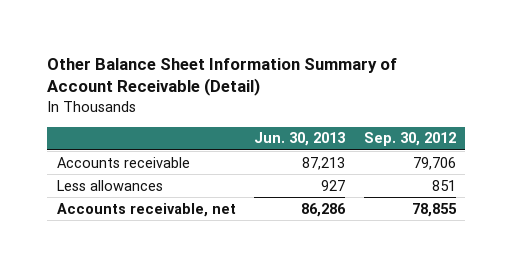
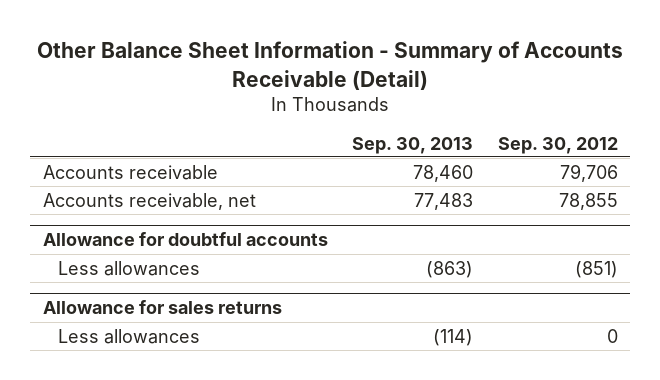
[47,57,398,97] Other Balance Sheet Information Summary of Account Receivable (Detail) -> [37,41,624,90] Other Balance Sheet Information - Summary of Accounts Receivable (Detail)
[254,132,346,147] Jun. 30, 2013 -> none
none -> [352,136,474,154] Sep. 30, 2013
[56,179,163,191] Less allowances -> none
none -> [42,232,328,247] Allowance for doubtful accounts
none -> [57,260,200,276] Less allowances
none -> [42,300,282,315] Allowance for sales returns
none -> [57,328,200,344] Less allowances

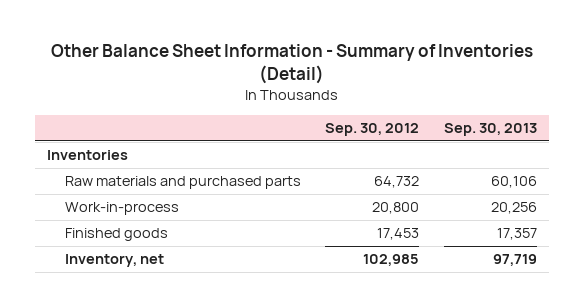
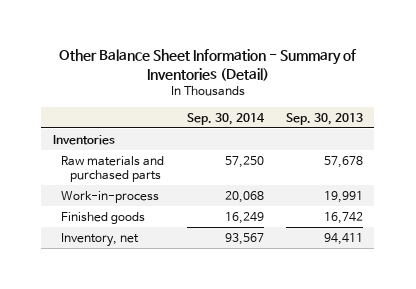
[325,123,420,137] Sep. 30, 2012 -> none
none -> [186,112,265,125] Sep. 30, 2014
[490,176,537,189] 60,106 -> [324,155,364,168] 57,678
[490,202,537,215] 20,256 -> [324,190,364,203] 19,991
[496,228,537,241] 17,357 -> [324,211,364,224] 16,742
[492,254,537,267] 97,719 -> [324,232,364,245] 94,411

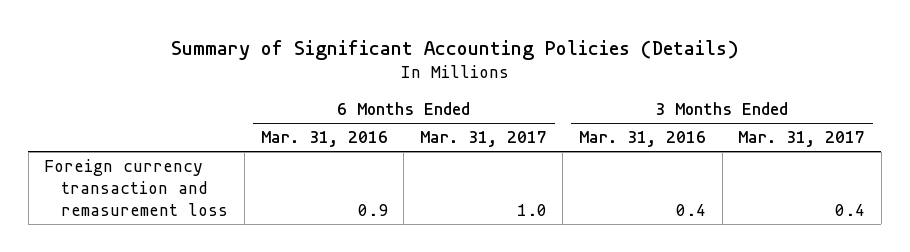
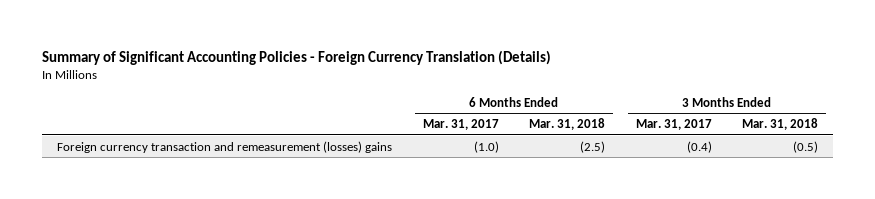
[170,40,739,61] Summary of Significant Accounting Policies (Details) -> [41,49,551,65] Summary of Significant Accounting Policies - Foreign Currency Translation (Details)
[260,131,388,148] Mar. 31, 2016 -> none
[579,131,707,148] Mar. 31, 2016 -> none
none -> [529,118,606,131] Mar. 31, 2018
none -> [742,118,819,131] Mar. 31, 2018
[44,158,229,216] Foreign currency transaction and remasurement loss -> [57,140,393,153] Foreign currency transaction and remeasurement (losses) gains
[516,203,547,216] 1.0 -> [473,140,499,153] (1.0)
[835,203,866,216] 0.4 -> [686,140,712,153] (0.4)

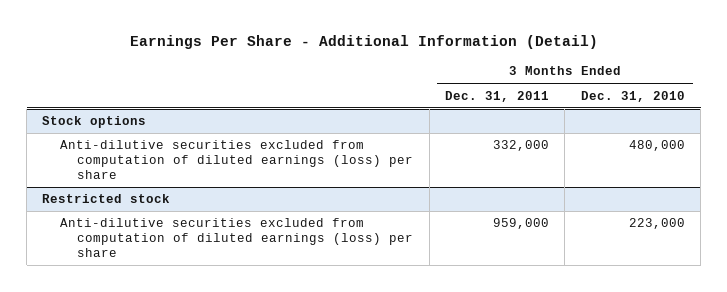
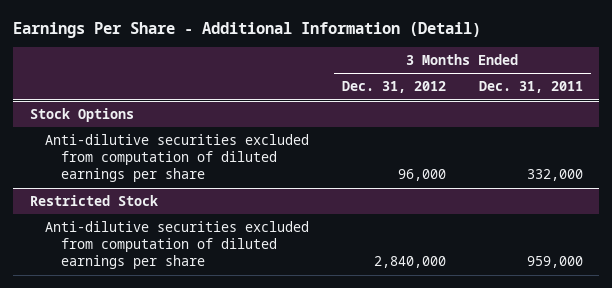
[580,90,685,102] Dec. 31, 2010 -> none
none -> [341,81,446,94] Dec. 31, 2012
[42,116,147,129] Stock options -> [29,107,134,122] Stock Options
[59,140,414,180] Anti-dilutive securities excluded from computation of diluted earnings (loss) per share -> [45,133,310,183] Anti-dilutive securities excluded from computation of diluted earnings per share
[42,194,171,204] Restricted stock -> [29,194,158,206] Restricted Stock
[59,218,414,258] Anti-dilutive securities excluded from computation of diluted earnings (loss) per share -> [45,220,310,270] Anti-dilutive securities excluded from computation of diluted earnings per share

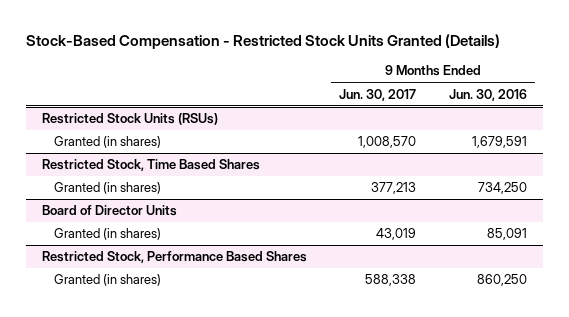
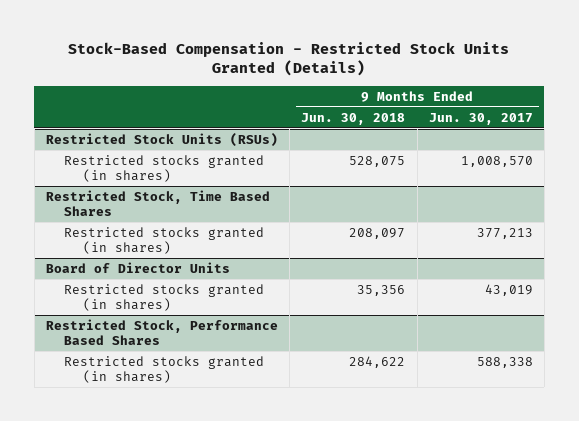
[449,88,528,101] Jun. 30, 2016 -> none
none -> [301,112,406,125] Jun. 30, 2018
[54,136,162,149] Granted (in shares) -> [64,154,265,183] Restricted stocks granted (in shares)
[54,182,162,195] Granted (in shares) -> [64,226,265,255] Restricted stocks granted (in shares)
[54,228,162,241] Granted (in shares) -> [64,283,265,312] Restricted stocks granted (in shares)
[54,274,162,287] Granted (in shares) -> [64,355,265,384] Restricted stocks granted (in shares)

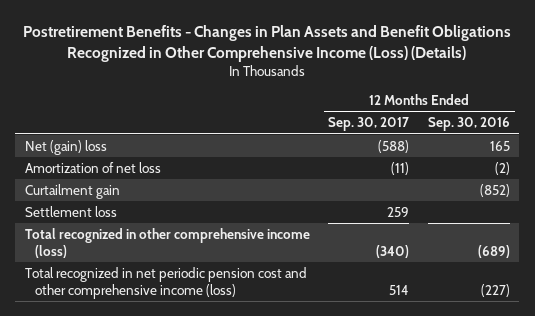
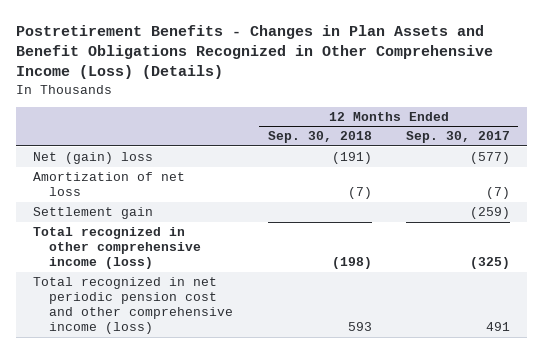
[427,117,510,132] Sep. 30, 2016 -> none
none -> [267,131,372,144] Sep. 30, 2018
[24,183,120,199] Curtailment gain -> none
[378,139,410,153] (588) -> [469,152,510,165] (577)
[391,161,410,175] (11) -> [485,187,510,200] (7)
[24,205,117,217] Settlement loss -> [32,207,153,220] Settlement gain
[387,206,410,217] 259 -> [469,207,510,220] (259)
[376,245,410,259] (340) -> [469,257,510,270] (325)
[389,285,410,296] 514 -> [485,322,510,332] 491

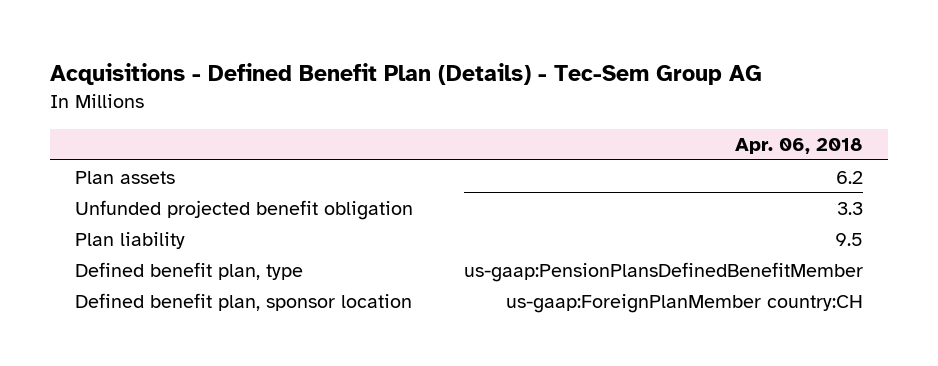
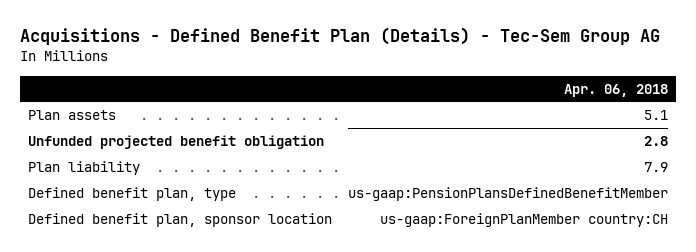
[836,170,864,184] 6.2 -> [643,110,668,121] 5.1
[837,201,864,215] 3.3 -> [643,136,668,147] 2.8
[835,232,864,246] 9.5 -> [643,162,668,173] 7.9

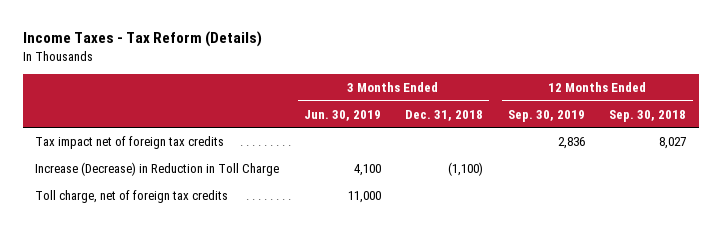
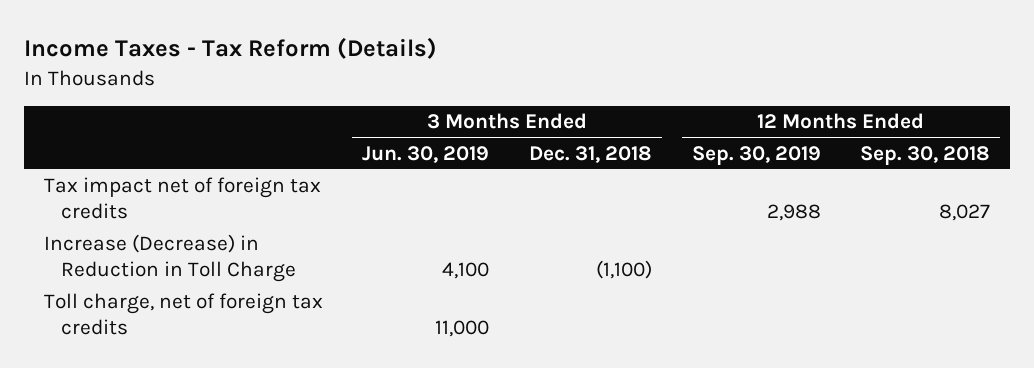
[557,136,585,149] 2,836 -> [766,204,821,222] 2,988

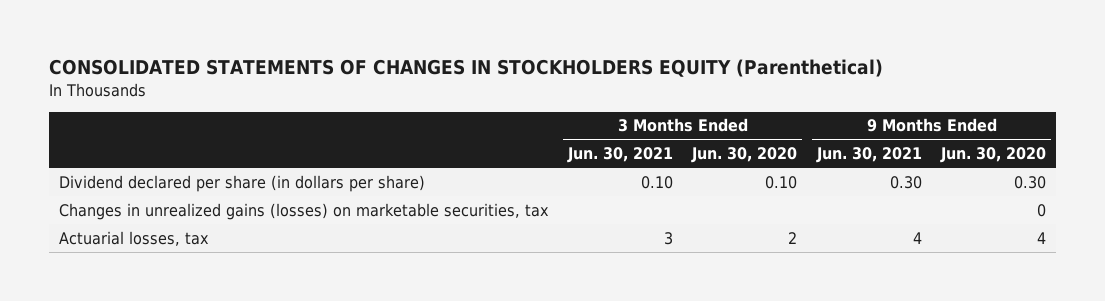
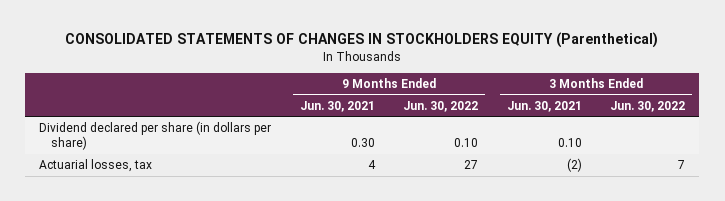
[691,147,798,164] Jun. 30, 2020 -> none
[940,147,1047,164] Jun. 30, 2020 -> none
none -> [403,100,479,112] Jun. 30, 2022
none -> [610,100,686,112] Jun. 30, 2022
[58,202,549,220] Changes in unrealized gains (losses) on marketable securities, tax -> none
[664,231,674,245] 3 -> [566,158,582,173] (2)

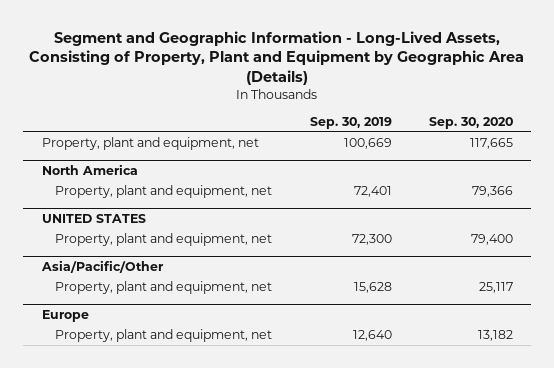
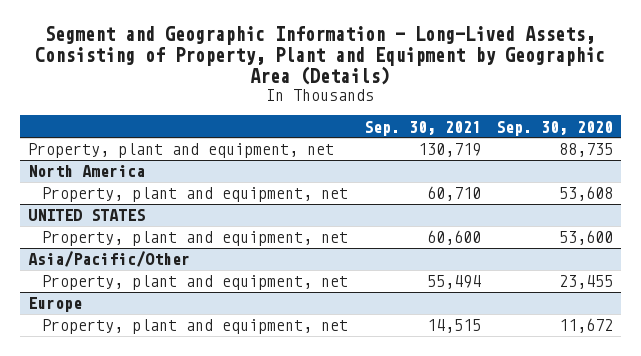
[309,117,392,130] Sep. 30, 2019 -> none
none -> [363,120,481,136] Sep. 30, 2021
[469,138,513,150] 117,665 -> [559,143,614,158] 88,735
[471,186,513,198] 79,366 -> [559,186,614,202] 53,608
[470,234,513,246] 79,400 -> [559,230,614,246] 53,600
[478,282,513,294] 25,117 -> [559,275,614,290] 23,455
[477,330,513,342] 13,182 -> [559,318,614,334] 11,672

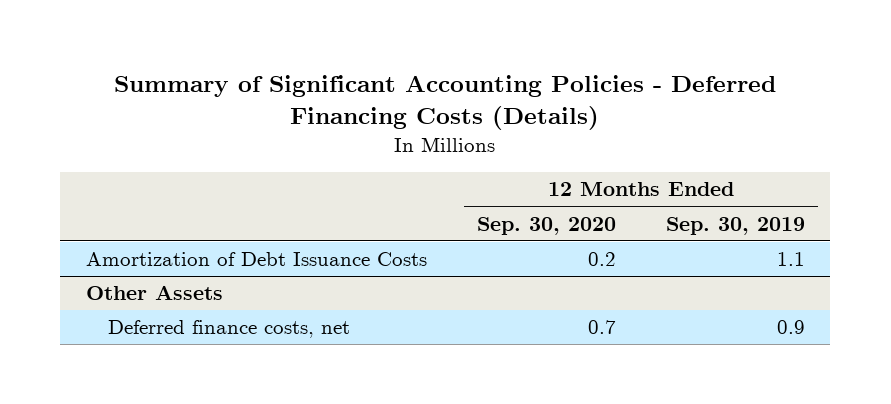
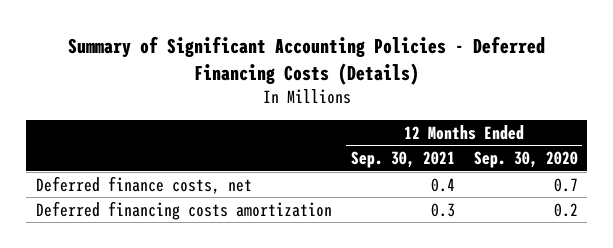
[666,216,806,235] Sep. 30, 2019 -> none
none -> [350,151,455,169] Sep. 30, 2021
[85,252,427,267] Amortization of Debt Issuance Costs -> none
[85,285,223,301] Other Assets -> none
none -> [35,200,332,220] Deferred financing costs amortization

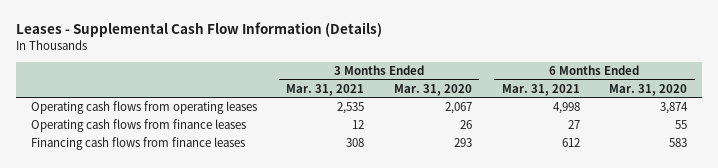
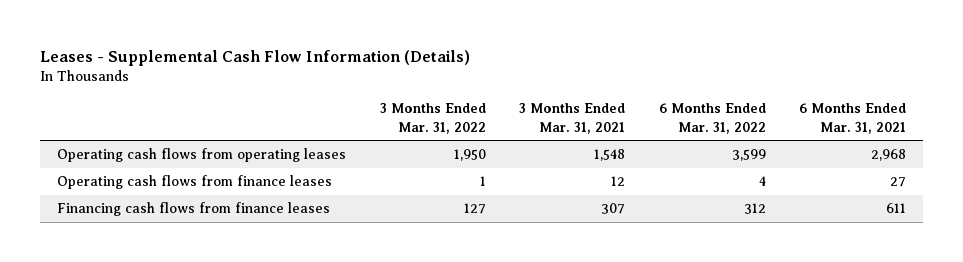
[394,83,473,96] Mar. 31, 2020 -> none
[609,83,688,96] Mar. 31, 2020 -> none
none -> [379,103,486,134] 3 Months Ended Mar. 31, 2022
none -> [658,103,766,134] 6 Months Ended Mar. 31, 2022
[337,102,365,115] 2,535 -> [594,149,626,162] 1,548
[552,102,580,115] 4,998 -> [871,149,907,162] 2,968
[346,138,365,148] 308 -> [601,203,626,215] 307
[561,138,580,148] 612 -> [886,203,907,214] 611

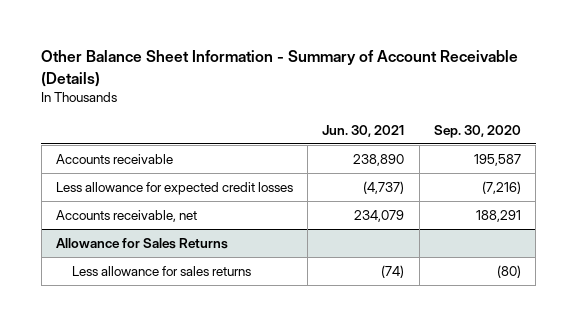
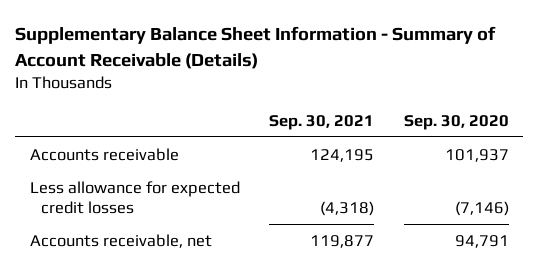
[41,50,519,87] Other Balance Sheet Information - Summary of Account Receivable (Details) -> [14,26,496,69] Supplementary Balance Sheet Information - Summary of Account Receivable (Details)
[322,124,405,137] Jun. 30, 2021 -> none
none -> [269,114,375,130] Sep. 30, 2021
[55,237,228,249] Allowance for Sales Returns -> none
[72,265,252,276] Less allowance for sales returns -> none
[473,153,521,166] 195,587 -> [444,148,509,162] 101,937
[481,180,521,194] (7,216) -> [454,201,509,217] (7,146)
[475,209,521,222] 188,291 -> [454,234,509,248] 94,791

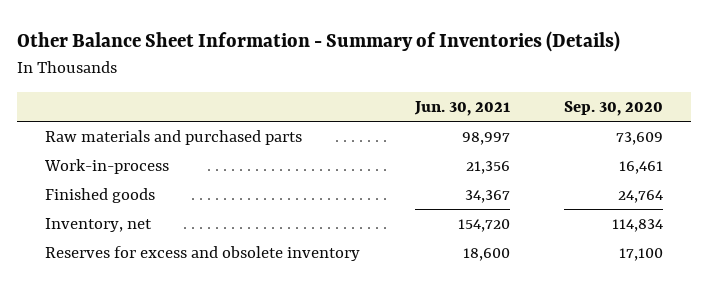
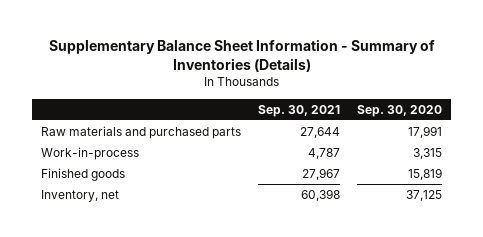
[17,31,621,53] Other Balance Sheet Information - Summary of Inventories (Details) -> [48,39,435,73] Supplementary Balance Sheet Information - Summary of Inventories (Details)
[413,101,510,117] Jun. 30, 2021 -> none
none -> [258,104,341,117] Sep. 30, 2021
[44,245,360,261] Reserves for excess and obsolete inventory -> none
[616,131,664,145] 73,609 -> [408,126,443,139] 17,991
[619,160,664,174] 16,461 -> [413,148,443,160] 3,315
[618,189,664,203] 24,764 -> [408,168,443,181] 15,819
[612,218,664,232] 114,834 -> [406,190,443,202] 37,125

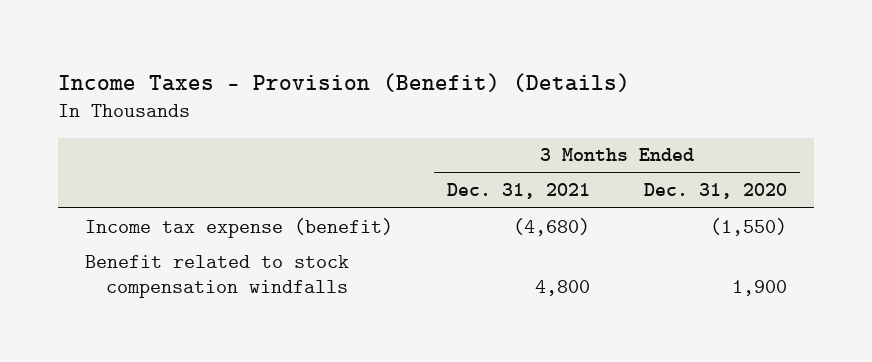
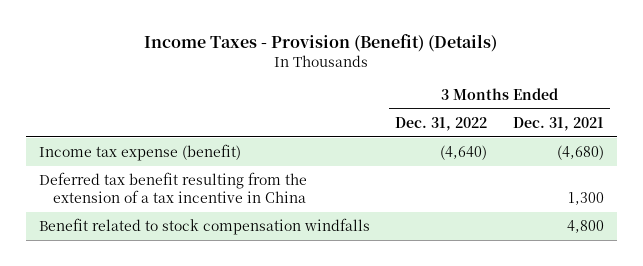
[643,183,787,200] Dec. 31, 2020 -> none
none -> [395,116,488,131] Dec. 31, 2022
none -> [38,172,307,203] Deferred tax benefit resulting from the extension of a tax incentive in China

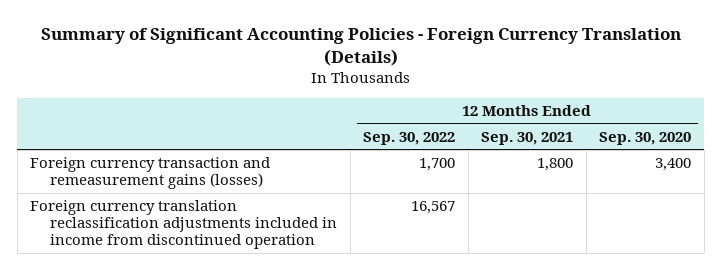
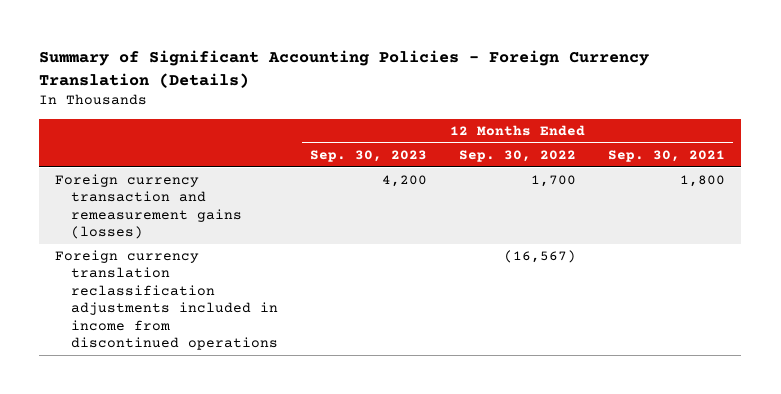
[599,131,692,145] Sep. 30, 2020 -> none
none -> [310,149,428,162] Sep. 30, 2023
[30,200,338,250] Foreign currency translation reclassification adjustments included in income from discontinued operation -> [55,250,279,351] Foreign currency translation reclassification adjustments included in income from discontinued operations
[411,201,456,215] 16,567 -> [504,250,577,264] (16,567)

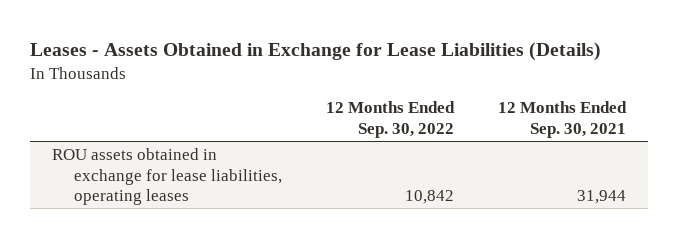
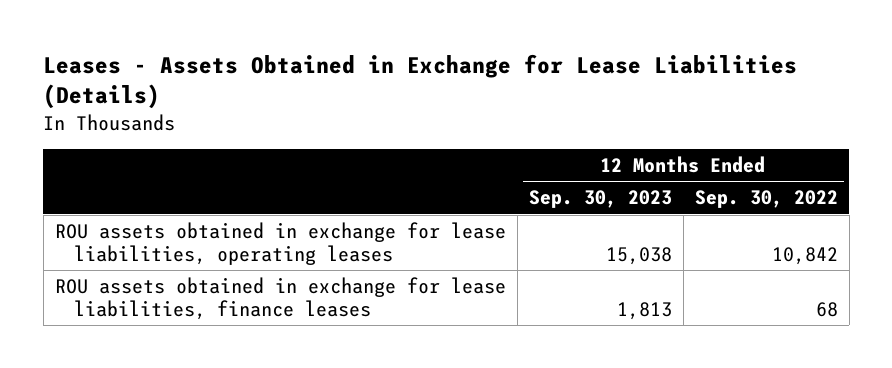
[498,101,628,138] 12 Months Ended Sep. 30, 2021 -> none
none -> [528,190,672,209] Sep. 30, 2023
none -> [54,276,506,320] ROU assets obtained in exchange for lease liabilities, finance leases

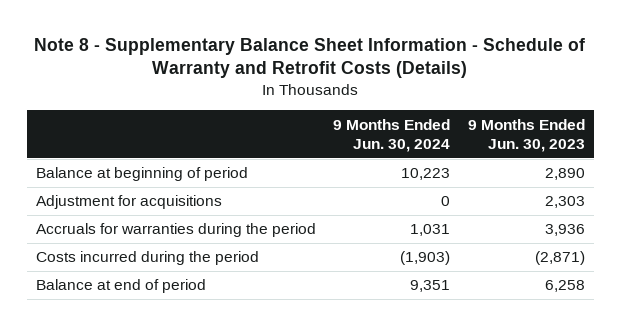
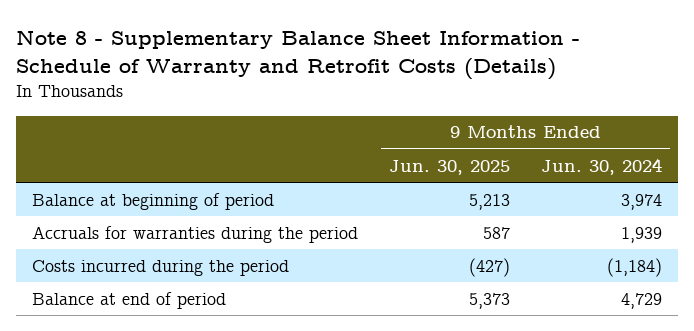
[467,118,585,152] 9 Months Ended Jun. 30, 2023 -> none
none -> [389,159,511,175] Jun. 30, 2025
[35,195,222,210] Adjustment for acquisitions -> none
[401,168,451,181] 10,223 -> [621,193,663,210] 3,974
[410,224,451,237] 1,031 -> [621,226,663,243] 1,939
[400,251,451,266] (1,903) -> [607,257,663,277] (1,184)
[410,280,451,293] 9,351 -> [621,292,663,309] 4,729

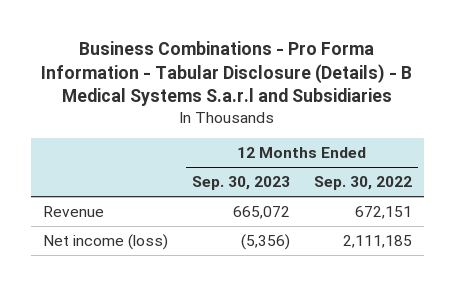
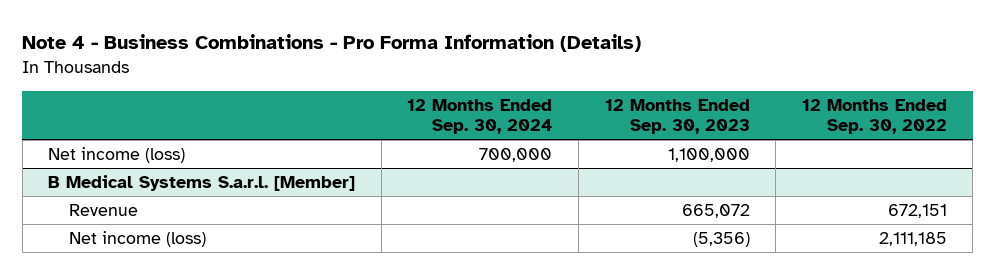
[41,40,413,107] Business Combinations - Pro Forma Information - Tabular Disclosure (Details) - B Medical Systems S.a.r.l and Subsidiaries -> [22,34,642,53] Note 4 - Business Combinations - Pro Forma Information (Details)
none -> [407,98,553,135] 12 Months Ended Sep. 30, 2024
none -> [48,147,186,164] Net income (loss)
none -> [48,175,356,192] B Medical Systems S.a.r.l. [Member]

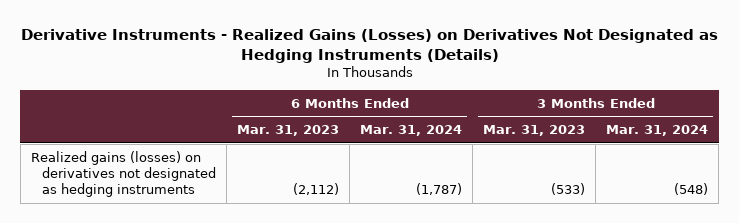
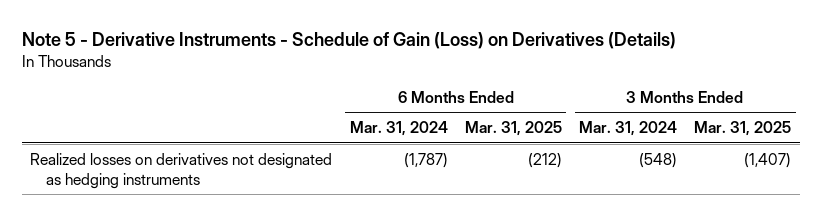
[20,29,718,64] Derivative Instruments - Realized Gains (Losses) on Derivatives Not Designated as Hedging Instruments (Details) -> [21,31,676,49] Note 5 - Derivative Instruments - Schedule of Gain (Loss) on Derivatives (Details)
[237,125,340,137] Mar. 31, 2023 -> none
[483,125,586,137] Mar. 31, 2023 -> none
none -> [464,121,562,137] Mar. 31, 2025
none -> [694,121,792,137] Mar. 31, 2025
[30,150,217,198] Realized gains (losses) on derivatives not designated as hedging instruments -> [30,152,333,189] Realized losses on derivatives not designated as hedging instruments

